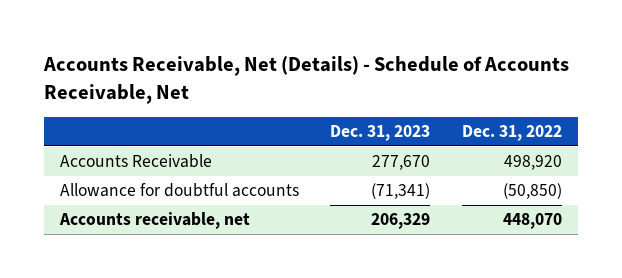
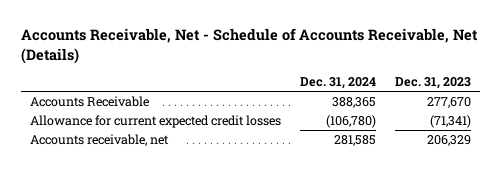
[42,56,569,104] Accounts Receivable, Net (Details) - Schedule of Accounts Receivable, Net -> [20,28,478,64] Accounts Receivable, Net - Schedule of Accounts Receivable, Net (Details)
[461,124,562,141] Dec. 31, 2022 -> none
none -> [300,77,377,90] Dec. 31, 2024
[59,183,299,198] Allowance for doubtful accounts -> [30,115,282,129] Allowance for current expected credit losses

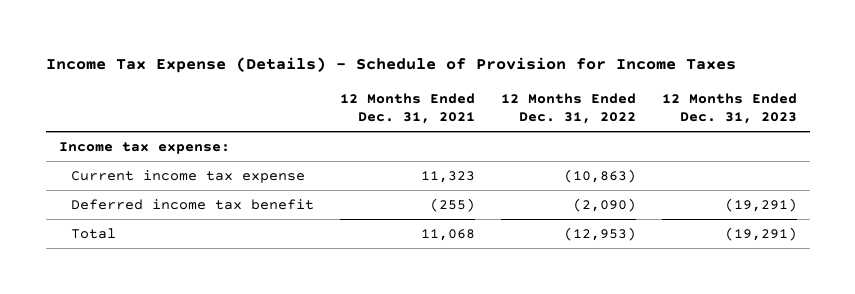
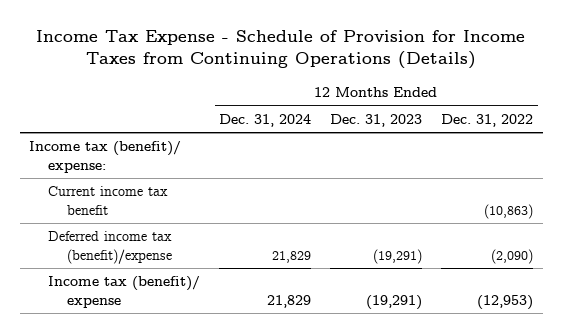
[45,56,736,73] Income Tax Expense (Details) - Schedule of Provision for Income Taxes -> [36,29,526,69] Income Tax Expense - Schedule of Provision for Income Taxes from Continuing Operations (Details)
[340,92,476,124] 12 Months Ended Dec. 31, 2021 -> none
none -> [219,113,312,127] Dec. 31, 2024
[58,142,230,155] Income tax expense: -> [29,141,182,173] Income tax (benefit)/ expense:
[71,170,306,184] Current income tax expense -> [48,186,169,215] Current income tax benefit
[71,199,315,211] Deferred income tax benefit -> [48,231,173,264] Deferred income tax (benefit)/expense
[71,228,117,240] Total -> [48,276,201,308] Income tax (benefit)/ expense

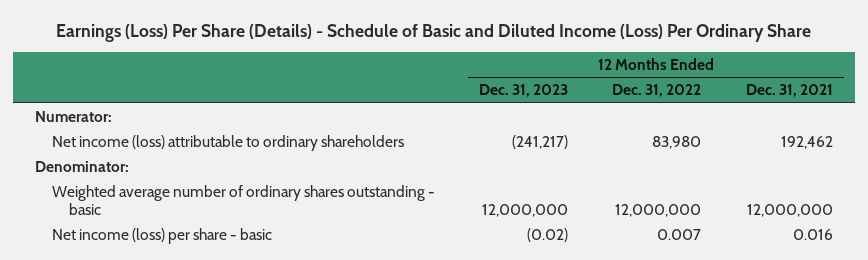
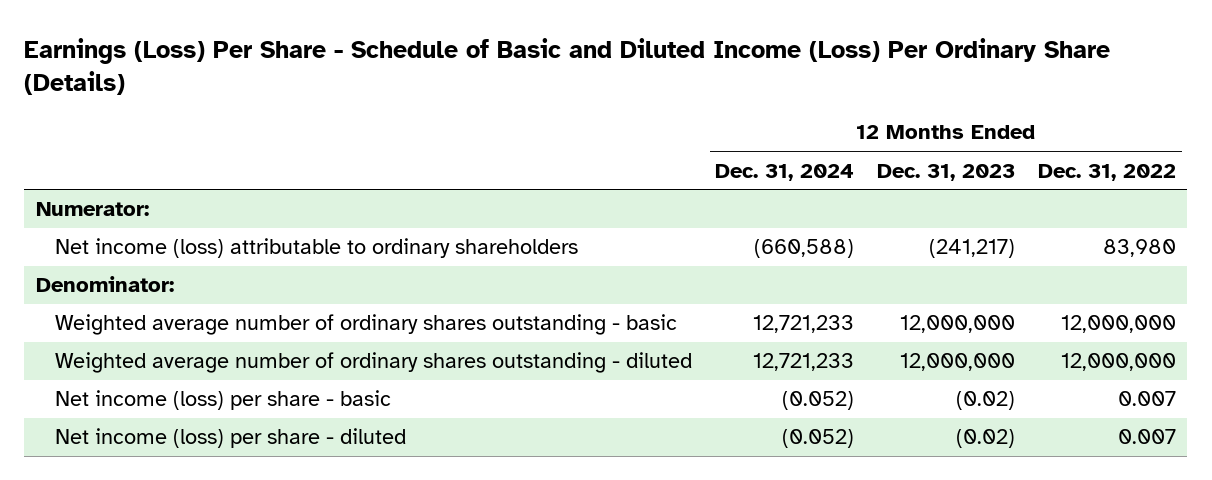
[55,23,811,42] Earnings (Loss) Per Share (Details) - Schedule of Basic and Diluted Income (Loss) Per Ordinary Share -> [24,37,1111,96] Earnings (Loss) Per Share - Schedule of Basic and Diluted Income (Loss) Per Ordinary Share (Details)
[745,84,833,98] Dec. 31, 2021 -> none
none -> [715,163,855,181] Dec. 31, 2024
none -> [55,352,693,374] Weighted average number of ordinary shares outstanding - diluted
none -> [55,428,407,449] Net income (loss) per share - diluted

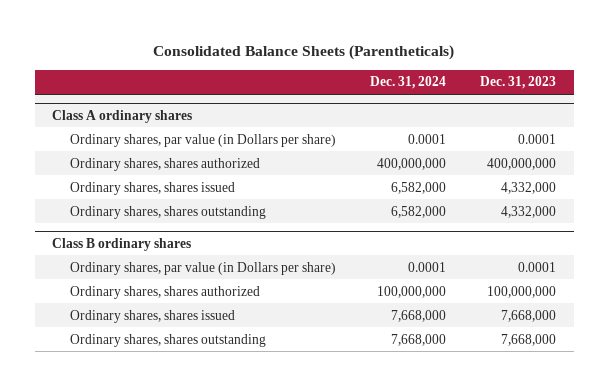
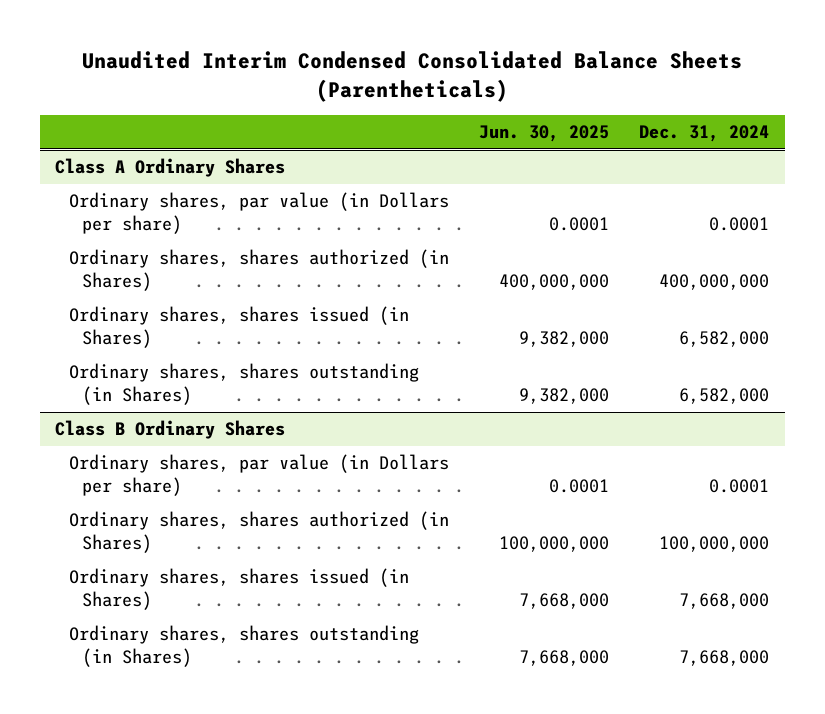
[153,45,455,61] Consolidated Balance Sheets (Parentheticals) -> [82,51,743,102] Unaudited Interim Condensed Consolidated Balance Sheets (Parentheticals)
[480,76,557,90] Dec. 31, 2023 -> none
none -> [479,125,610,143] Jun. 30, 2025
[52,109,193,123] Class A ordinary shares -> [55,158,286,178] Class A Ordinary Shares
[69,157,260,171] Ordinary shares, shares authorized -> [68,249,449,292] Ordinary shares, shares authorized (in Shares)
[69,181,235,195] Ordinary shares, shares issued -> [68,306,409,349] Ordinary shares, shares issued (in Shares)
[69,205,266,219] Ordinary shares, shares outstanding -> [68,363,419,406] Ordinary shares, shares outstanding (in Shares)
[52,237,192,251] Class B ordinary shares -> [55,420,286,440] Class B Ordinary Shares
[69,285,260,299] Ordinary shares, shares authorized -> [68,511,449,554] Ordinary shares, shares authorized (in Shares)
[69,309,235,323] Ordinary shares, shares issued -> [68,568,409,611] Ordinary shares, shares issued (in Shares)
[69,333,266,347] Ordinary shares, shares outstanding -> [68,625,419,668] Ordinary shares, shares outstanding (in Shares)

